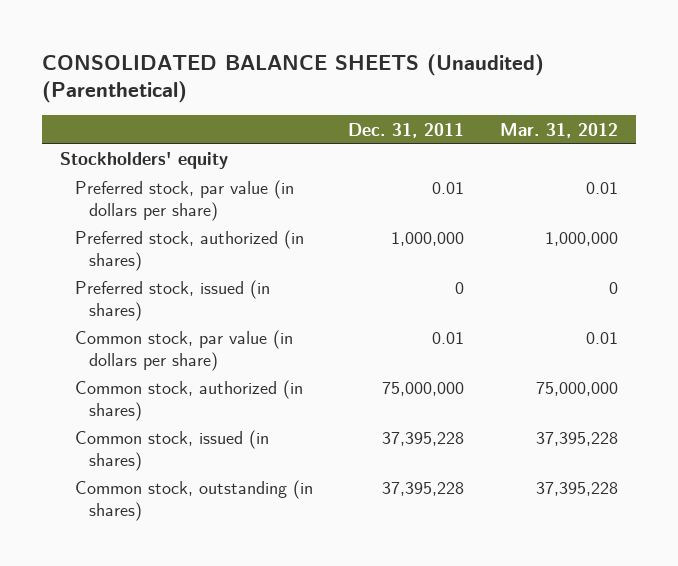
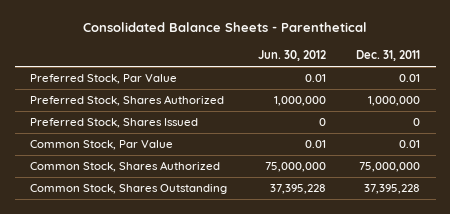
[42,53,545,104] CONSOLIDATED BALANCE SHEETS (Unaudited) (Parenthetical) -> [83,22,368,33] Consolidated Balance Sheets - Parenthetical
[499,122,618,138] Mar. 31, 2012 -> none
none -> [257,50,326,62] Jun. 30, 2012
[60,152,229,170] Stockholders' equity -> none
[74,430,269,472] Common stock, issued (in shares) -> none
[74,180,294,222] Preferred stock, par value (in dollars per share) -> [29,74,177,85] Preferred Stock, Par Value
[74,230,304,272] Preferred stock, authorized (in shares) -> [29,95,224,107] Preferred Stock, Shares Authorized
[74,280,270,322] Preferred stock, issued (in shares) -> [29,118,198,129] Preferred Stock, Shares Issued
[74,330,293,372] Common stock, par value (in dollars per share) -> [29,140,173,151] Common Stock, Par Value
[74,380,303,422] Common stock, authorized (in shares) -> [29,161,220,173] Common Stock, Shares Authorized
[74,480,313,522] Common stock, outstanding (in shares) -> [29,184,227,195] Common Stock, Shares Outstanding

